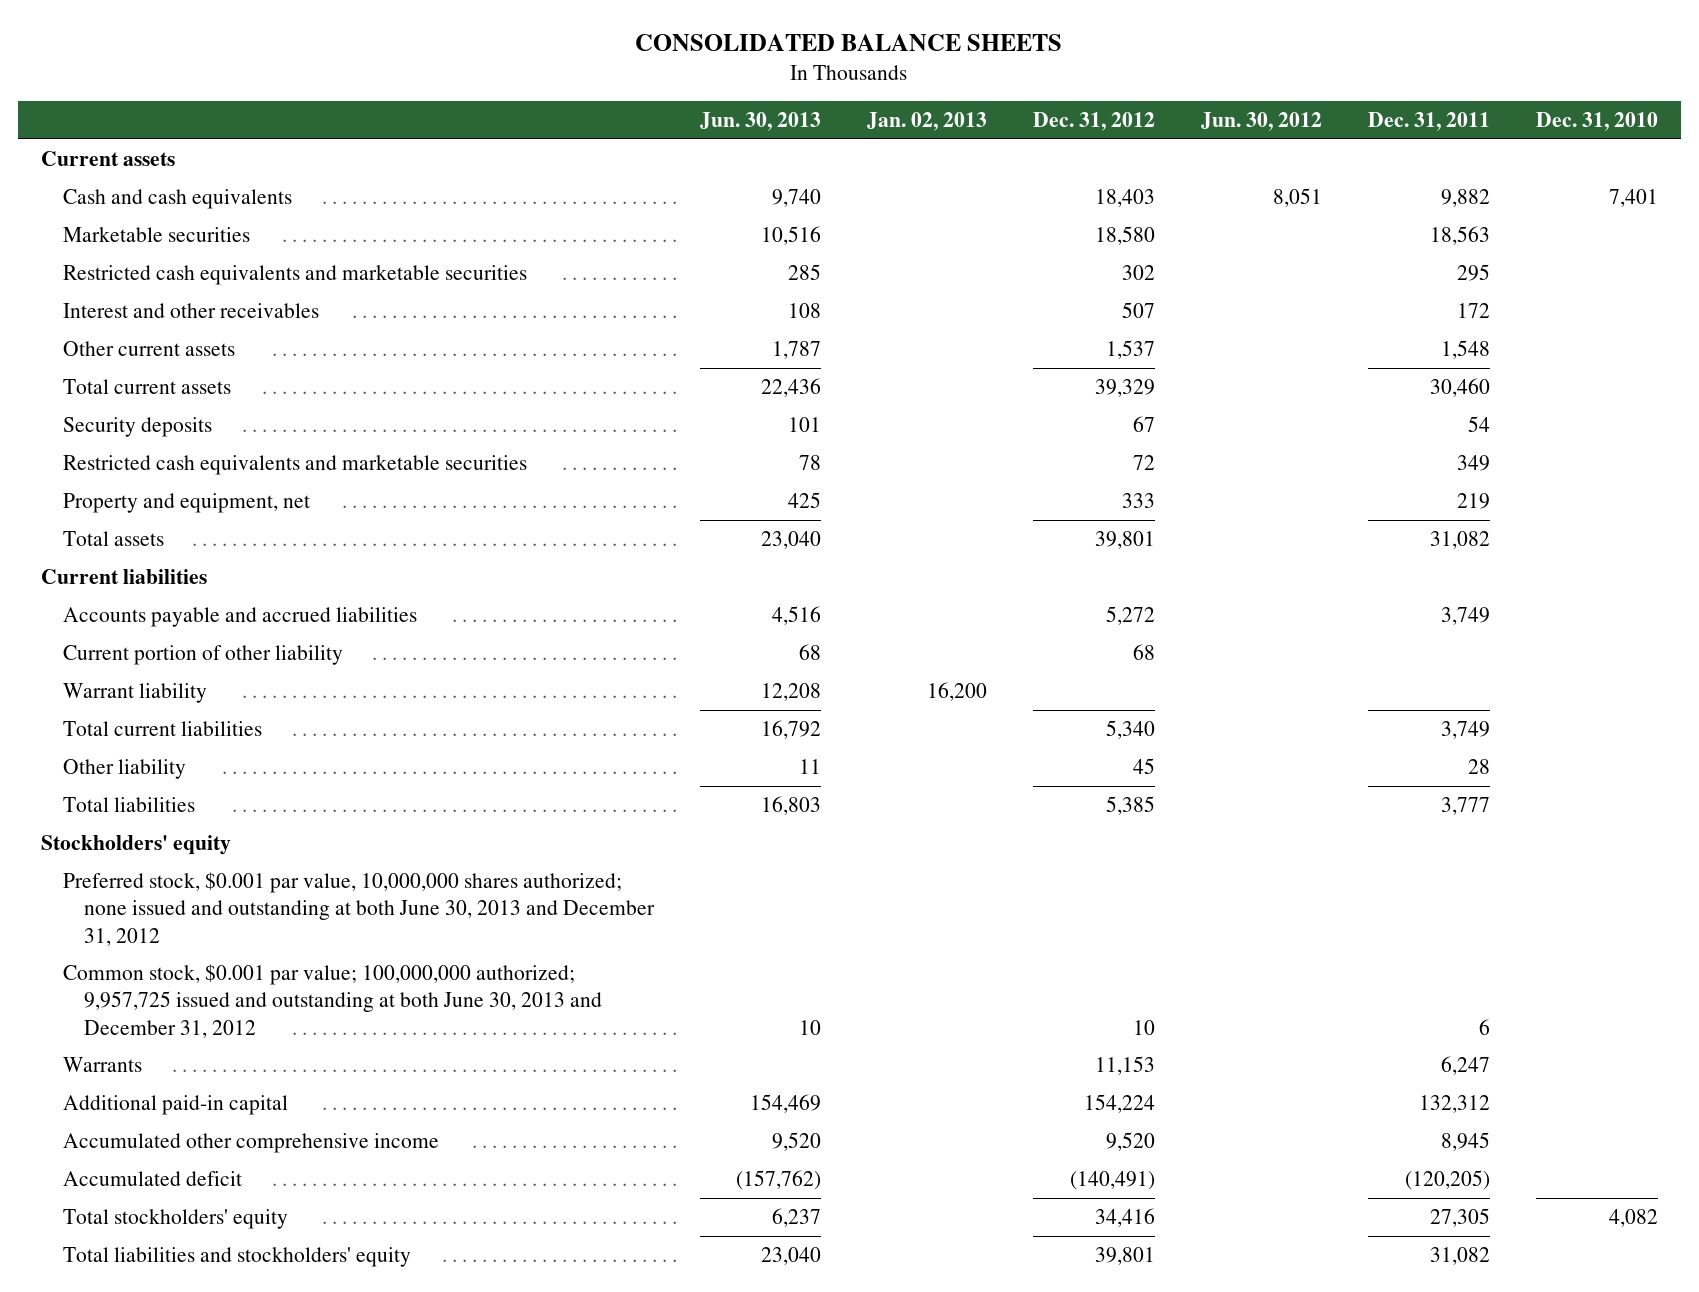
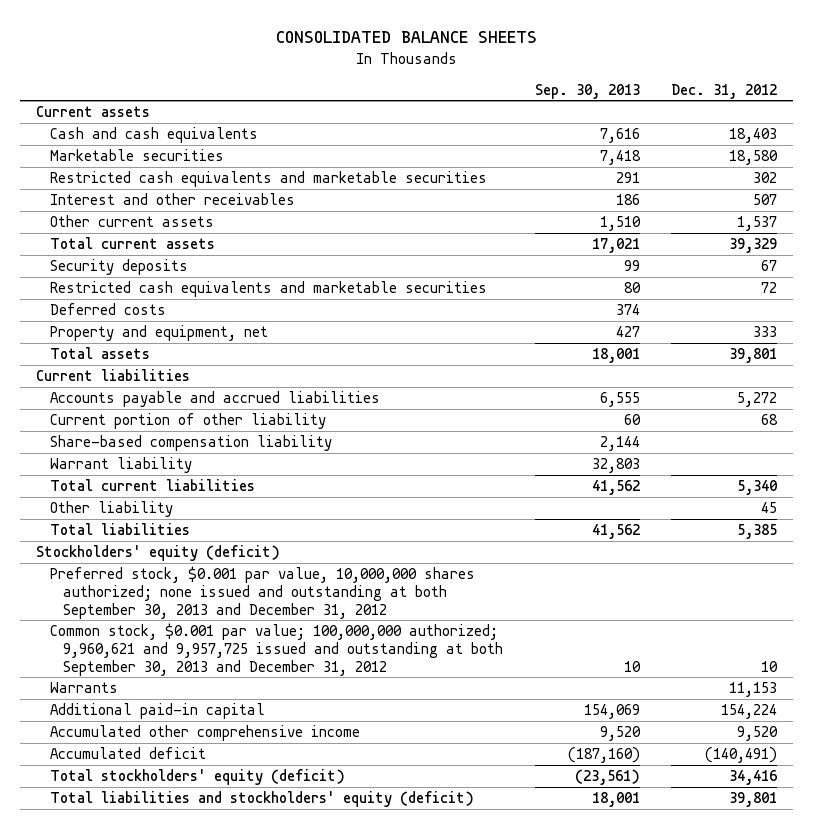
[700,112,822,132] Jun. 30, 2013 -> none
[867,112,988,132] Jan. 02, 2013 -> none
[1201,112,1323,132] Jun. 30, 2012 -> none
[1368,112,1491,132] Dec. 31, 2011 -> none
[1536,112,1659,132] Dec. 31, 2010 -> none
none -> [534,83,640,99] Sep. 30, 2013
none -> [49,303,166,316] Deferred costs
none -> [49,435,332,452] Share-based compensation liability
[40,834,231,855] Stockholders' equity -> [36,545,281,562] Stockholders' equity (deficit)
[62,871,656,946] Preferred stock, $0.001 par value, 10,000,000 shares authorized; none issued and outstanding at both June 30, 2013 and December 31, 2012 -> [49,566,475,619] Preferred stock, $0.001 par value, 10,000,000 shares authorized; none issued and outstanding at both September 30, 2013 and December 31, 2012
[62,963,603,1038] Common stock, $0.001 par value; 100,000,000 authorized; 9,957,725 issued and outstanding at both June 30, 2013 and December 31, 2012 -> [49,623,504,676] Common stock, $0.001 par value; 100,000,000 authorized; 9,960,621 and 9,957,725 issued and outstanding at both September 30, 2013 and December 31, 2012
[62,1208,288,1229] Total stockholders' equity -> [49,769,345,786] Total stockholders' equity (deficit)
[62,1246,411,1267] Total liabilities and stockholders' equity -> [49,791,474,808] Total liabilities and stockholders' equity (deficit)

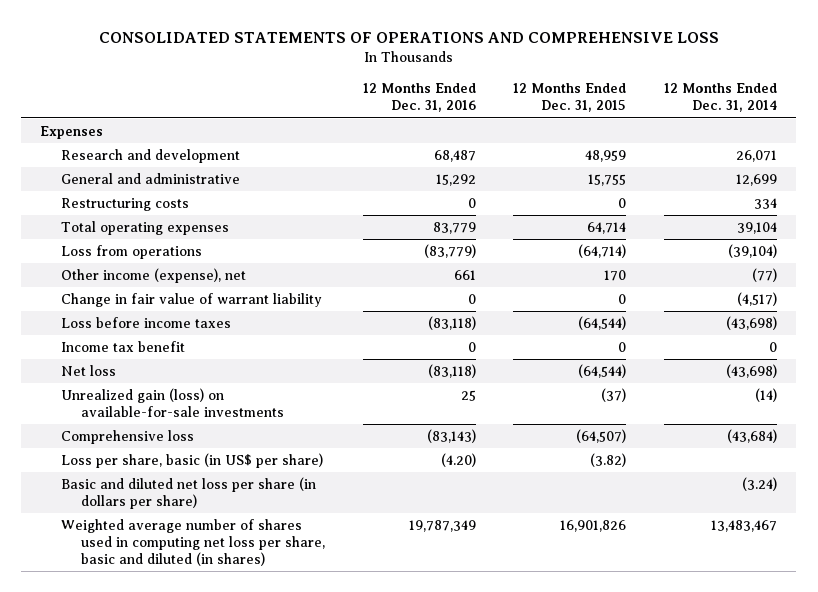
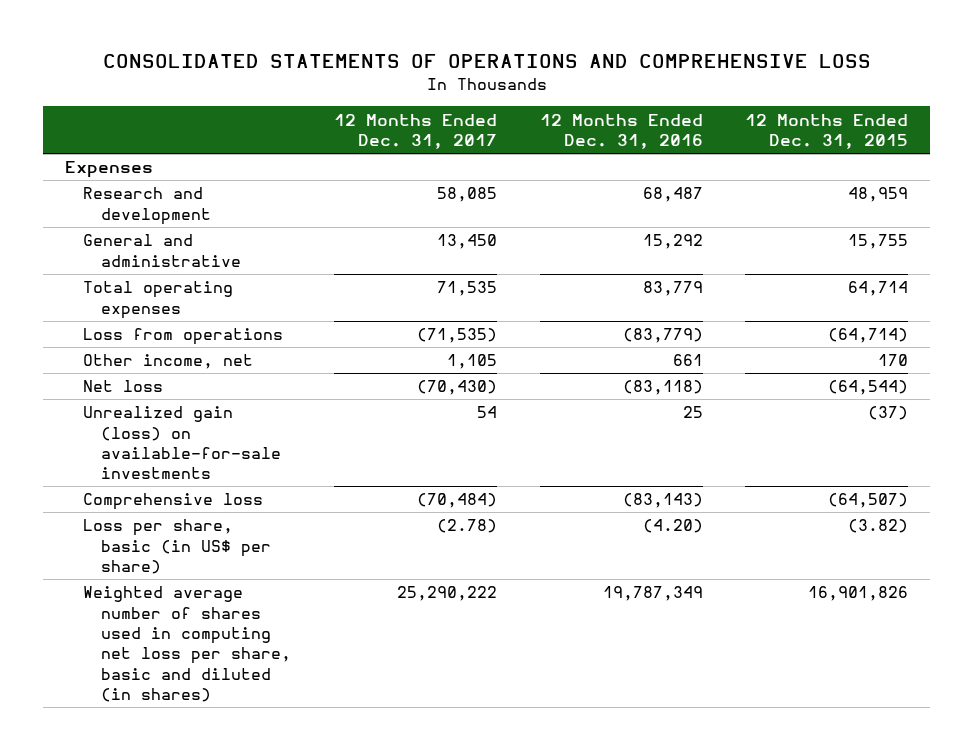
[664,83,778,113] 12 Months Ended Dec. 31, 2014 -> none
none -> [333,113,497,150] 12 Months Ended Dec. 31, 2017
[60,197,189,211] Restructuring costs -> none
[60,292,322,307] Change in fair value of warrant liability -> none
[60,316,231,328] Loss before income taxes -> none
[60,340,185,352] Income tax benefit -> none
[60,267,246,283] Other income (expense), net -> [82,354,253,370] Other income, net
[60,476,316,510] Basic and diluted net loss per share (in dollars per share) -> none

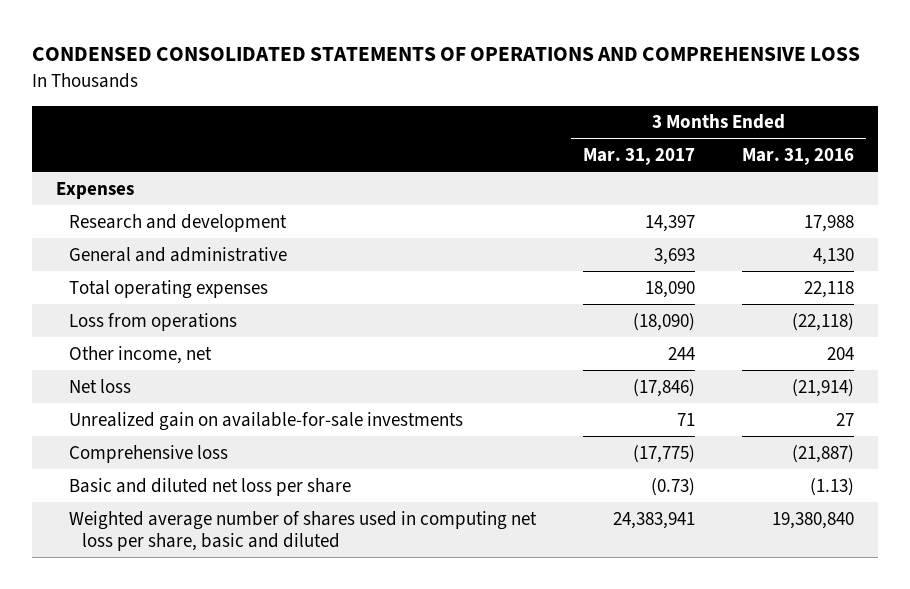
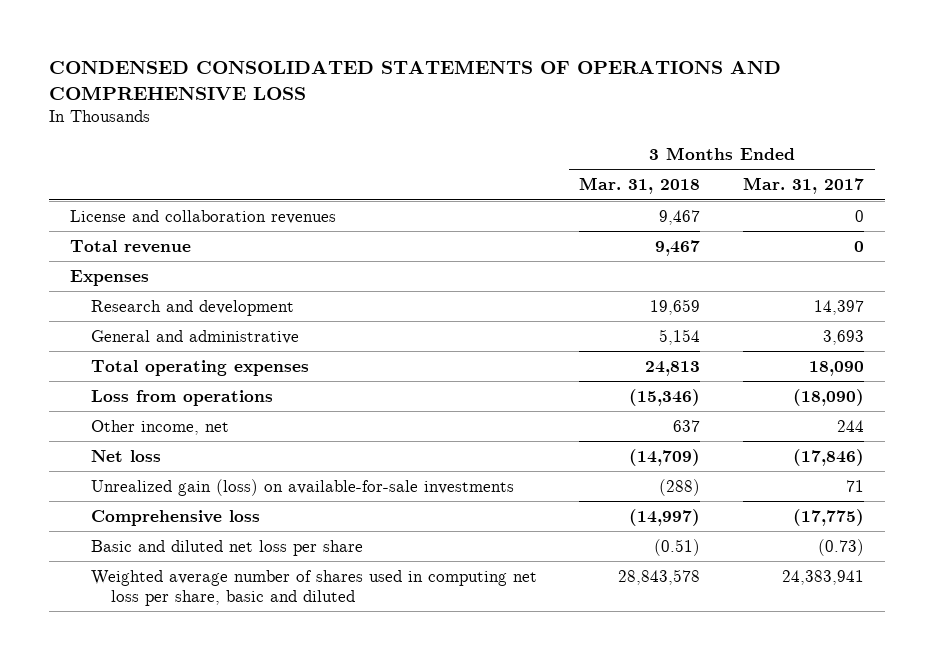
[742,147,855,165] Mar. 31, 2016 -> none
none -> [579,177,701,195] Mar. 31, 2018
none -> [69,209,336,224] License and collaboration revenues
none -> [69,239,191,253] Total revenue
[69,411,464,431] Unrealized gain on available-for-sale investments -> [90,478,514,496] Unrealized gain (loss) on available-for-sale investments

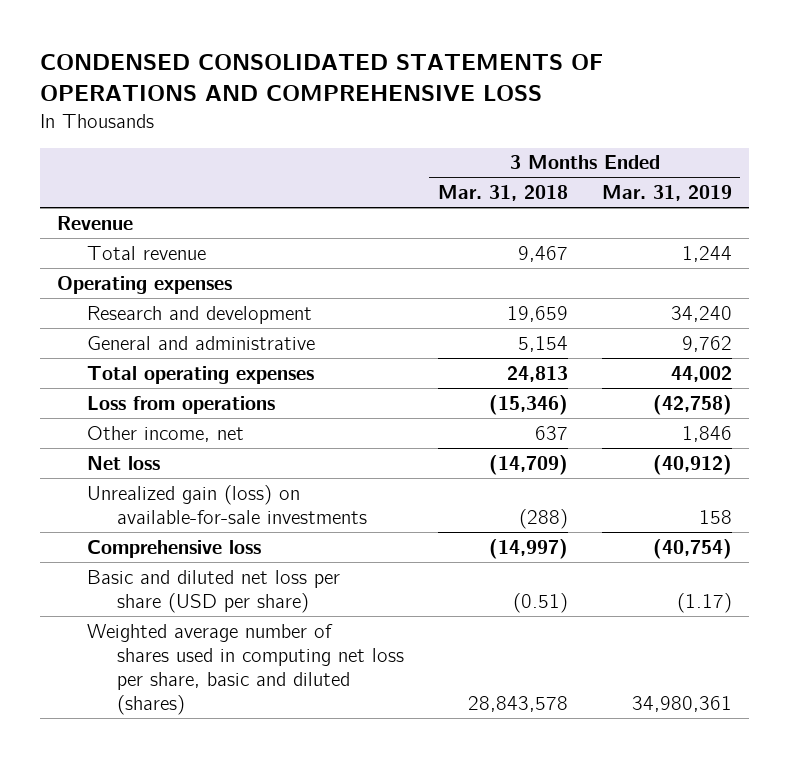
[743,177,865,195] Mar. 31, 2017 -> none
none -> [601,185,732,202] Mar. 31, 2019
[69,209,336,224] License and collaboration revenues -> none
none -> [56,215,133,230] Revenue
[69,269,149,286] Expenses -> [56,275,232,294] Operating expenses
[90,539,363,556] Basic and diluted net loss per share -> [86,569,340,613] Basic and diluted net loss per share (USD per share)
[90,569,537,606] Weighted average number of shares used in computing net loss per share, basic and diluted -> [86,623,404,715] Weighted average number of shares used in computing net loss per share, basic and diluted (shares)

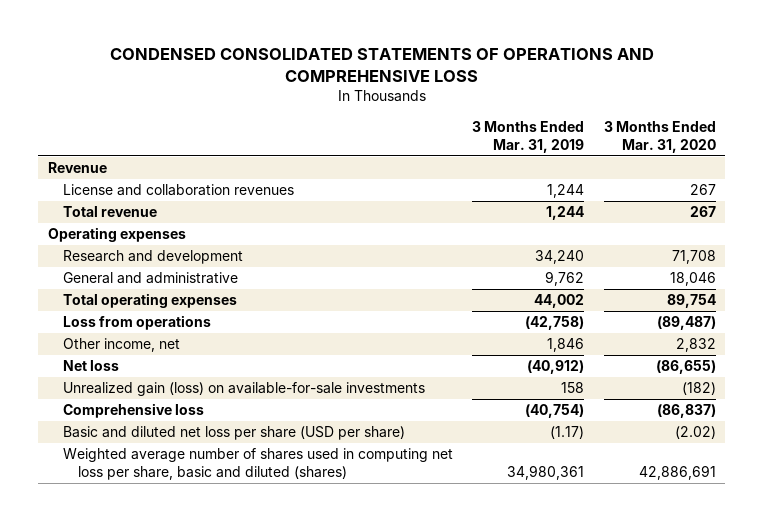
[437,185,568,202] Mar. 31, 2018 -> none
none -> [603,120,716,153] 3 Months Ended Mar. 31, 2020
none -> [62,184,294,197] License and collaboration revenues

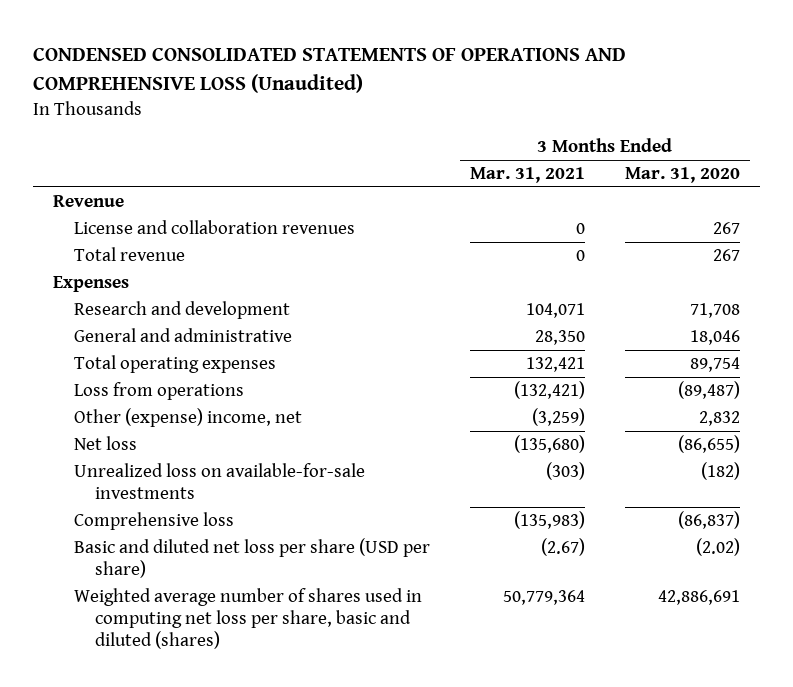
[109,48,654,83] CONDENSED CONSOLIDATED STATEMENTS OF OPERATIONS AND COMPREHENSIVE LOSS -> [32,48,626,93] CONDENSED CONSOLIDATED STATEMENTS OF OPERATIONS AND COMPREHENSIVE LOSS (Unaudited)
[472,120,585,153] 3 Months Ended Mar. 31, 2019 -> none
none -> [470,167,586,184] Mar. 31, 2021
[48,227,187,243] Operating expenses -> [52,276,129,293] Expenses
[62,338,180,353] Other income, net -> [74,408,303,428] Other (expense) income, net
[62,382,425,397] Unrealized gain (loss) on available-for-sale investments -> [74,463,366,500] Unrealized loss on available-for-sale investments

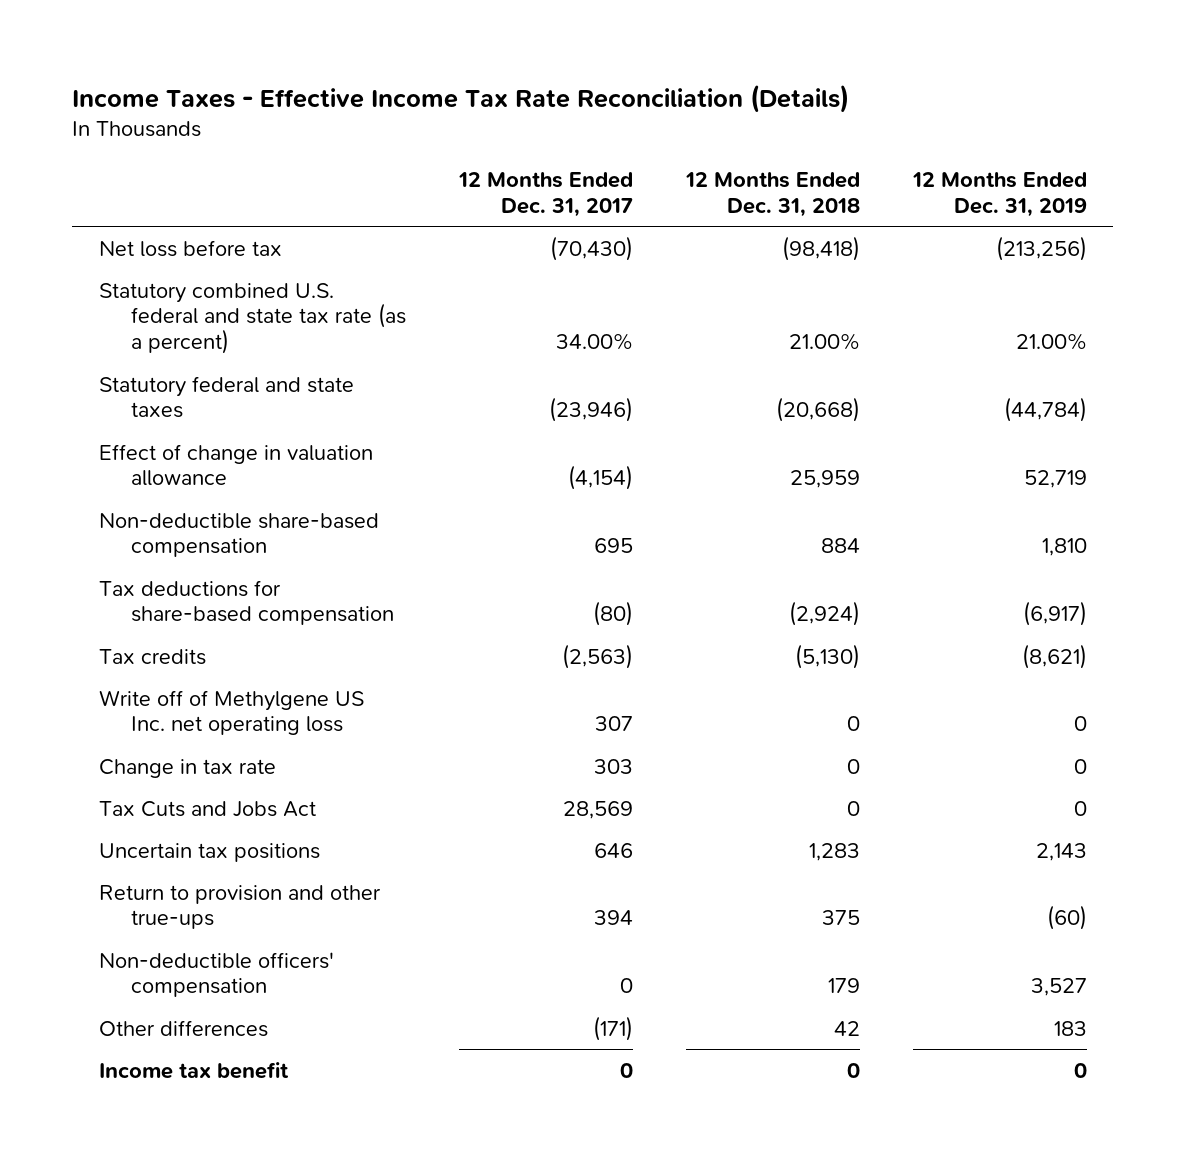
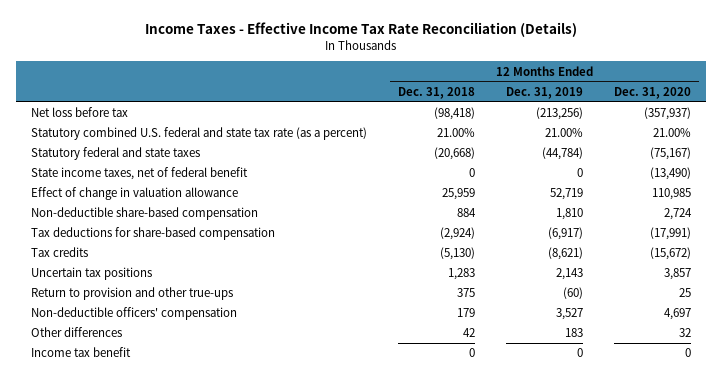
[457,172,633,217] 12 Months Ended Dec. 31, 2017 -> none
none -> [613,86,691,99] Dec. 31, 2020
none -> [31,167,249,181] State income taxes, net of federal benefit
[98,689,364,736] Write off of Methylgene US Inc. net operating loss -> none
[98,758,276,778] Change in tax rate -> none
[98,800,316,817] Tax Cuts and Jobs Act -> none

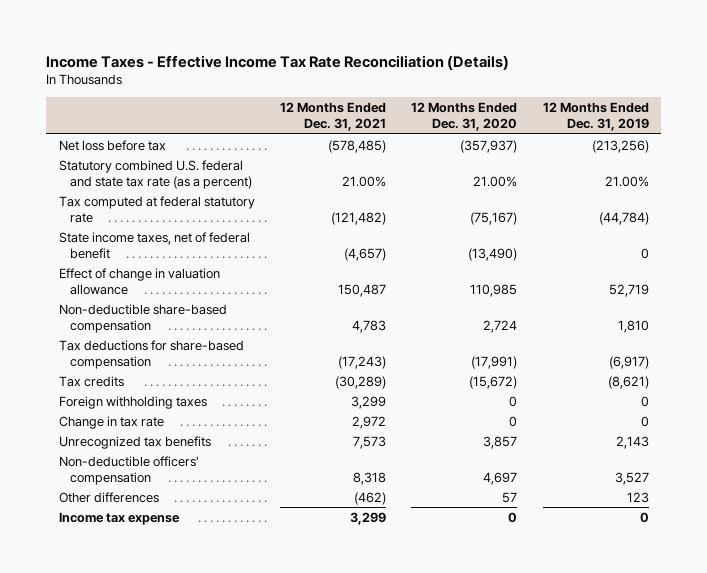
[398,86,476,99] Dec. 31, 2018 -> none
none -> [280,102,387,132] 12 Months Ended Dec. 31, 2021
[31,147,201,161] Statutory federal and state taxes -> [58,195,255,223] Tax computed at federal statutory rate
[31,287,234,301] Return to provision and other true-ups -> none
none -> [58,395,207,409] Foreign withholding taxes
none -> [58,415,164,429] Change in tax rate
[31,267,153,281] Uncertain tax positions -> [58,435,211,449] Unrecognized tax benefits
[565,328,584,338] 183 -> [626,491,649,503] 123
[678,328,691,338] 32 -> [502,491,518,503] 57
[31,347,132,358] Income tax benefit -> [58,511,180,525] Income tax expense

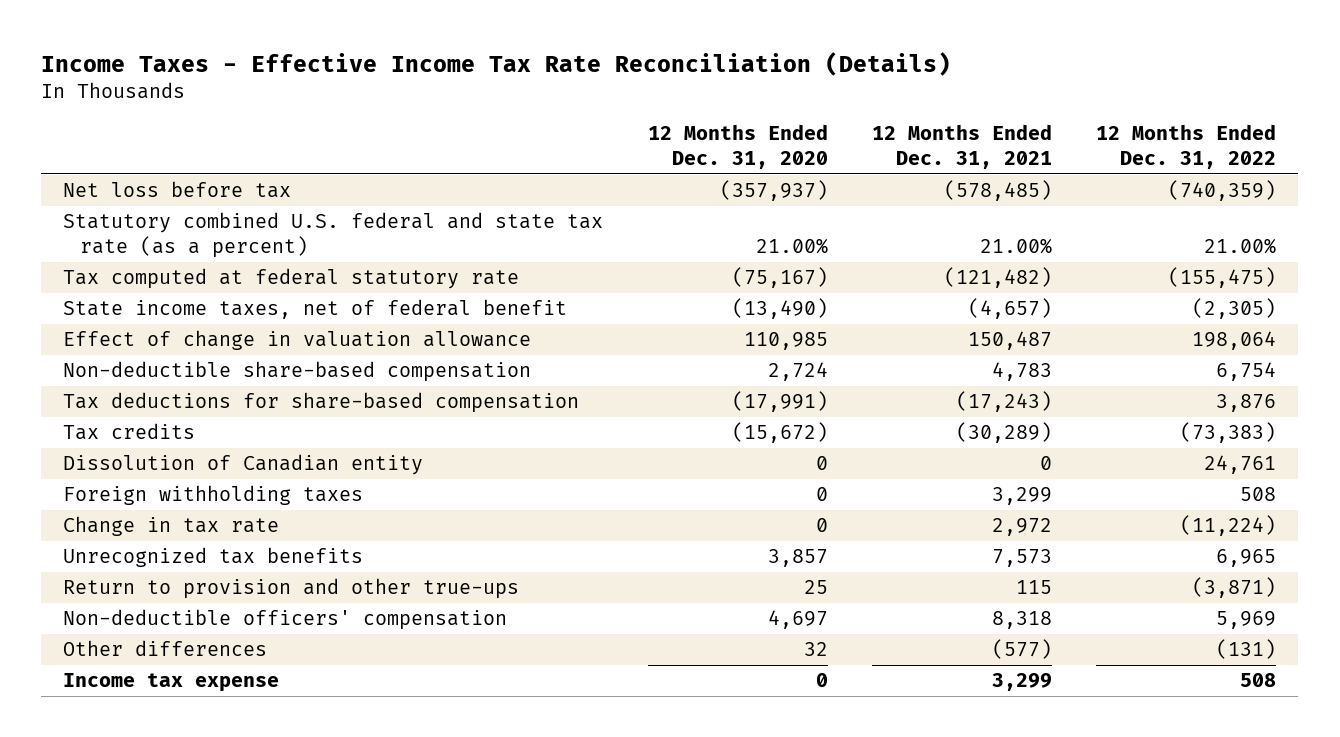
[542,102,649,132] 12 Months Ended Dec. 31, 2019 -> none
none -> [1096,124,1277,170] 12 Months Ended Dec. 31, 2022
none -> [63,454,424,476] Dissolution of Canadian entity
none -> [63,578,520,600] Return to provision and other true-ups
[354,491,387,505] (462) -> [991,639,1052,660] (577)
[502,491,518,503] 57 -> [803,642,828,657] 32

